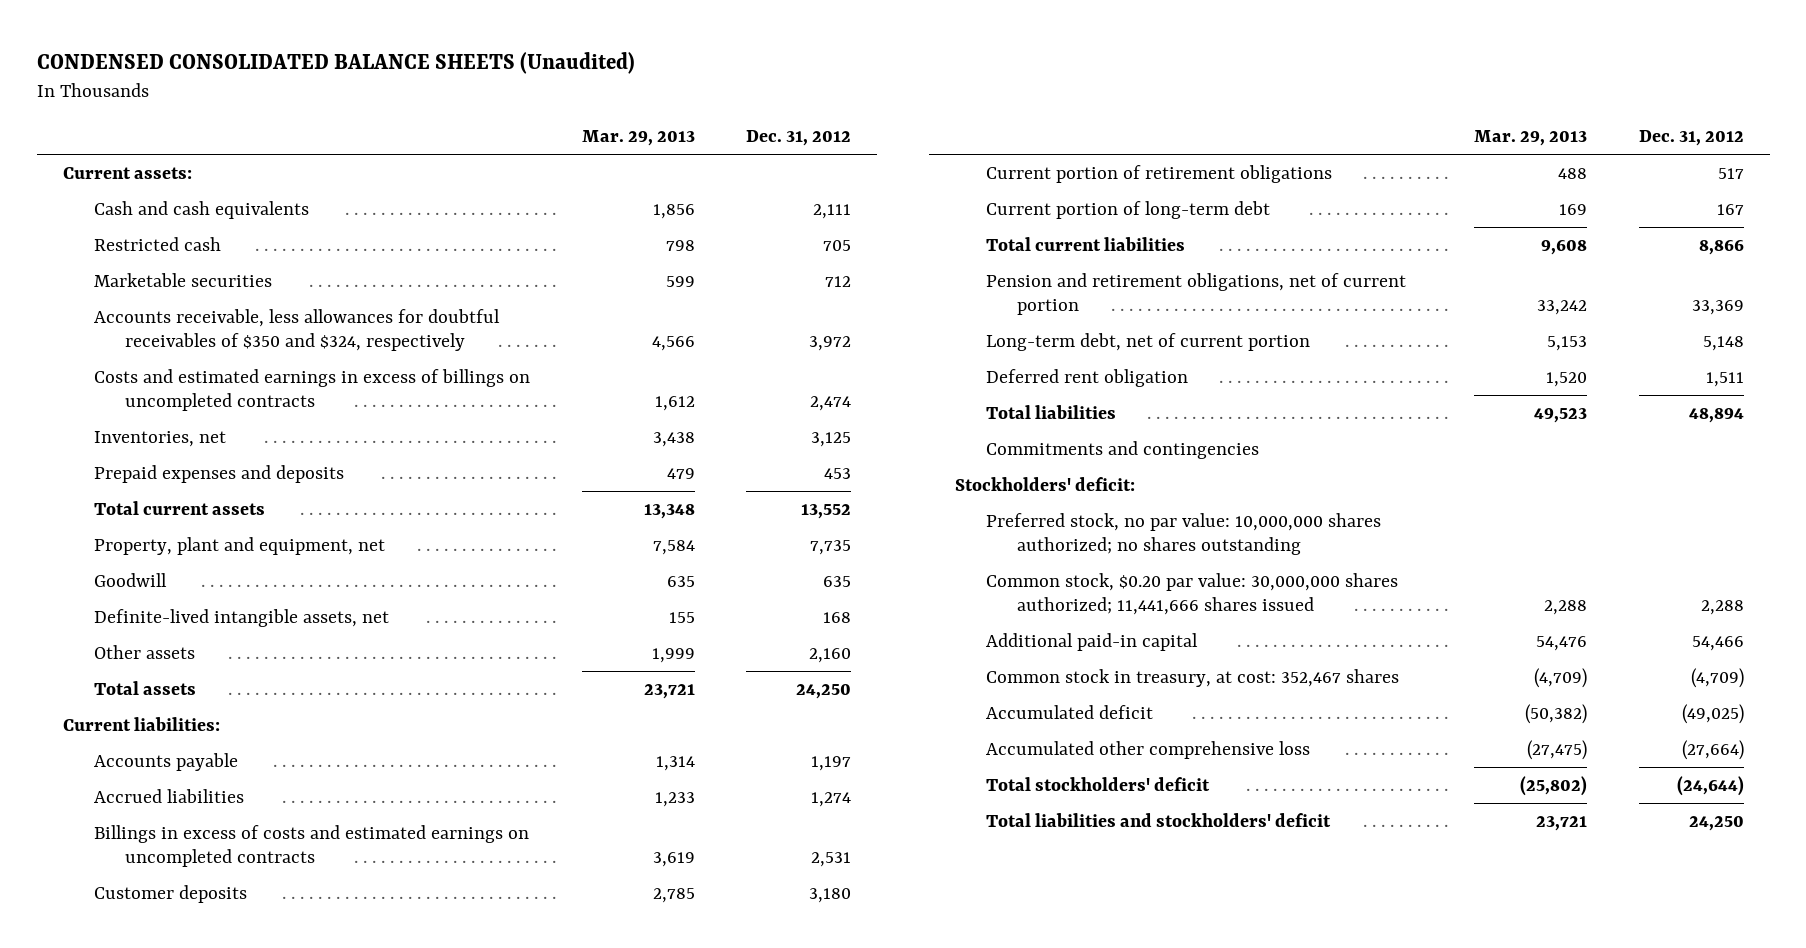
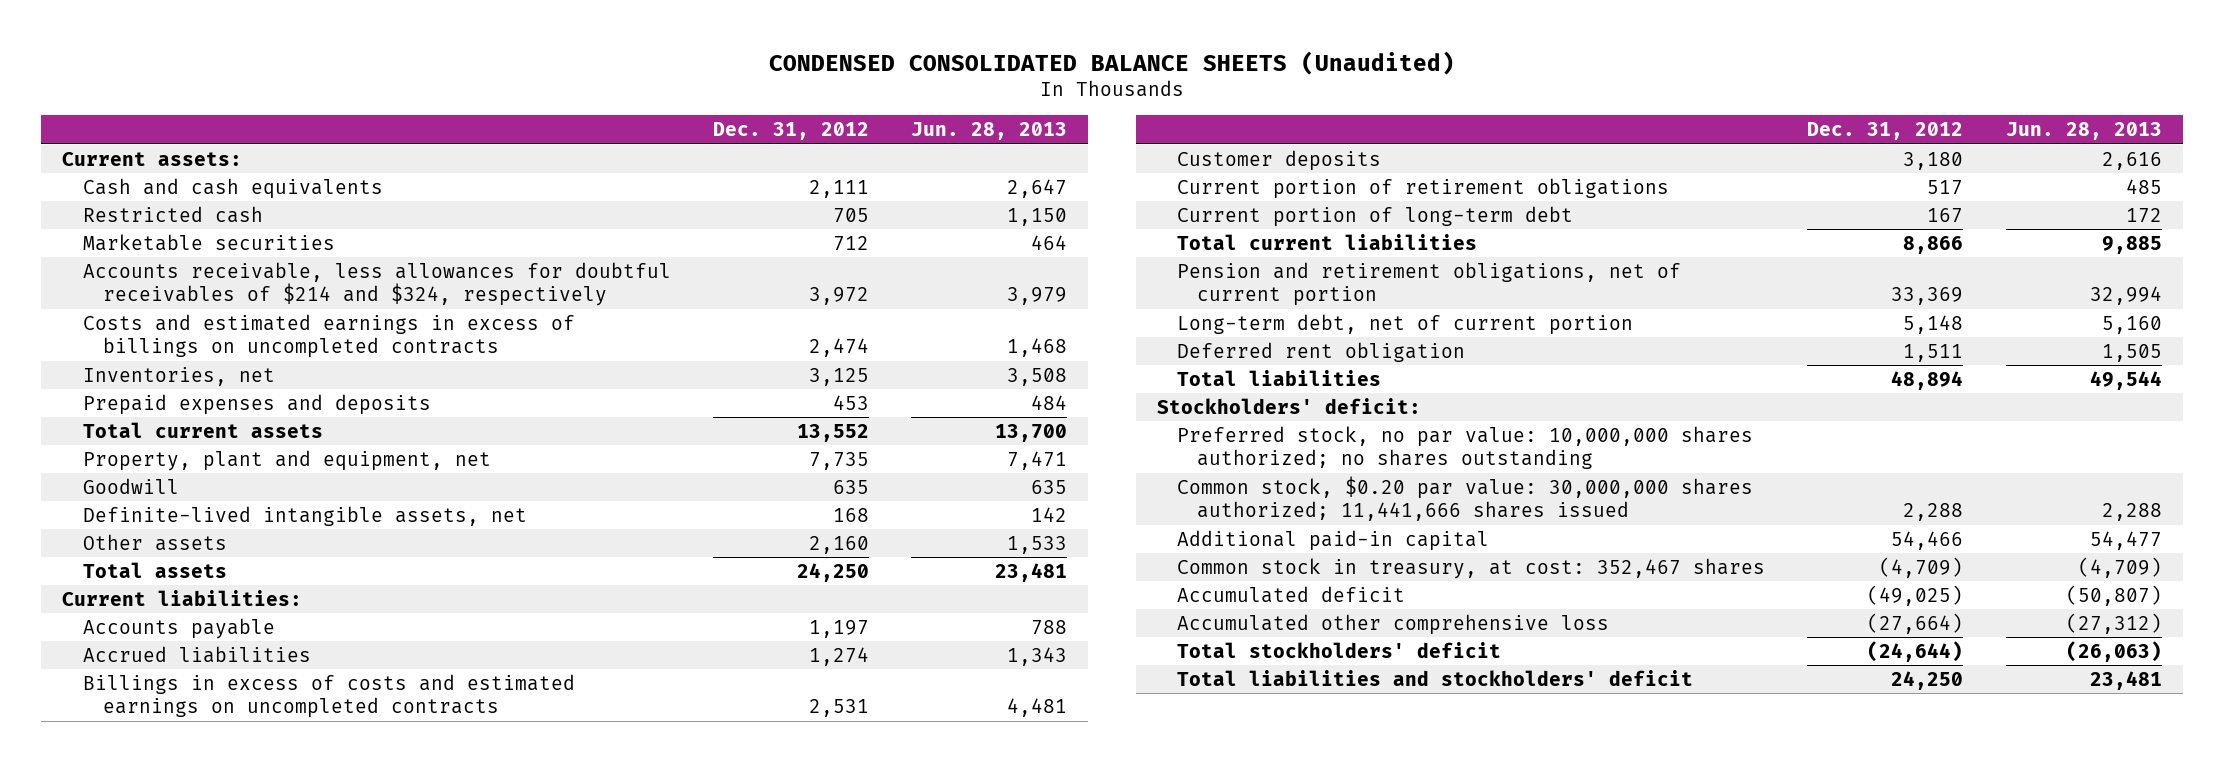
[581,130,695,147] Mar. 29, 2013 -> none
none -> [911,122,1068,141] Jun. 28, 2013
[93,308,500,352] Accounts receivable, less allowances for doubtful receivables of $350 and $324, respectively -> [82,261,671,307] Accounts receivable, less allowances for doubtful receivables of $214 and $324, respectively
[986,440,1260,459] Commitments and contingencies -> none

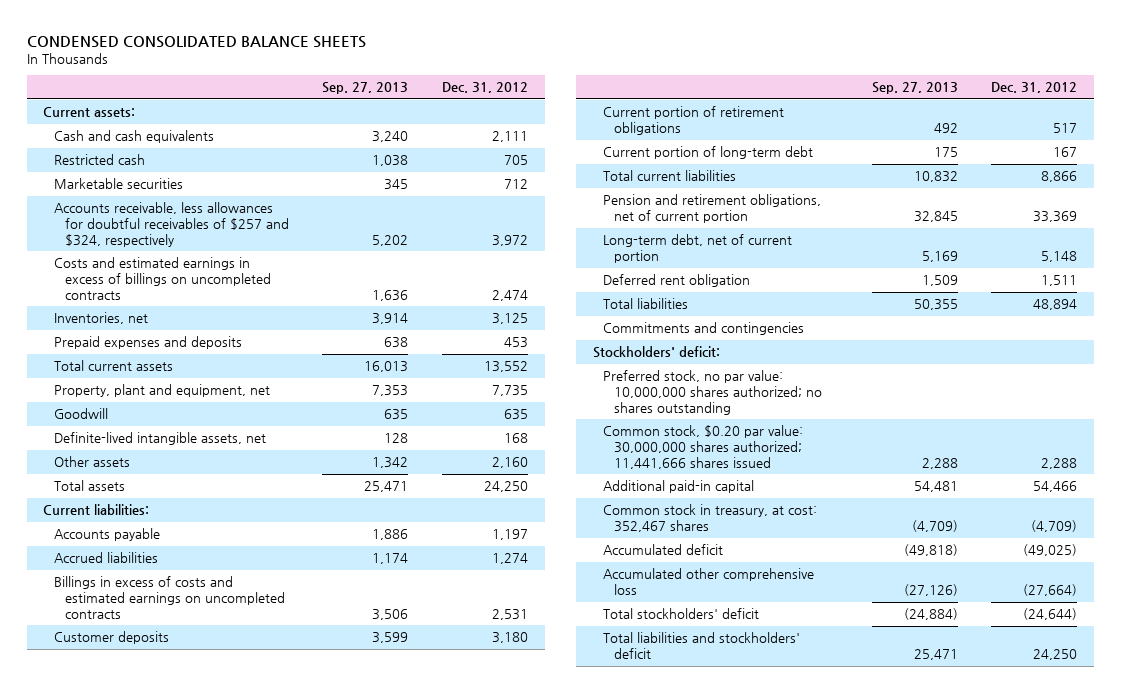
[768,50,1455,75] CONDENSED CONSOLIDATED BALANCE SHEETS (Unaudited) -> [26,35,366,48] CONDENSED CONSOLIDATED BALANCE SHEETS
[911,122,1068,141] Jun. 28, 2013 -> none
none -> [322,82,409,95] Sep. 27, 2013
[82,261,671,307] Accounts receivable, less allowances for doubtful receivables of $214 and $324, respectively -> [54,202,289,247] Accounts receivable, less allowances for doubtful receivables of $257 and $324, respectively
none -> [603,322,805,336] Commitments and contingencies

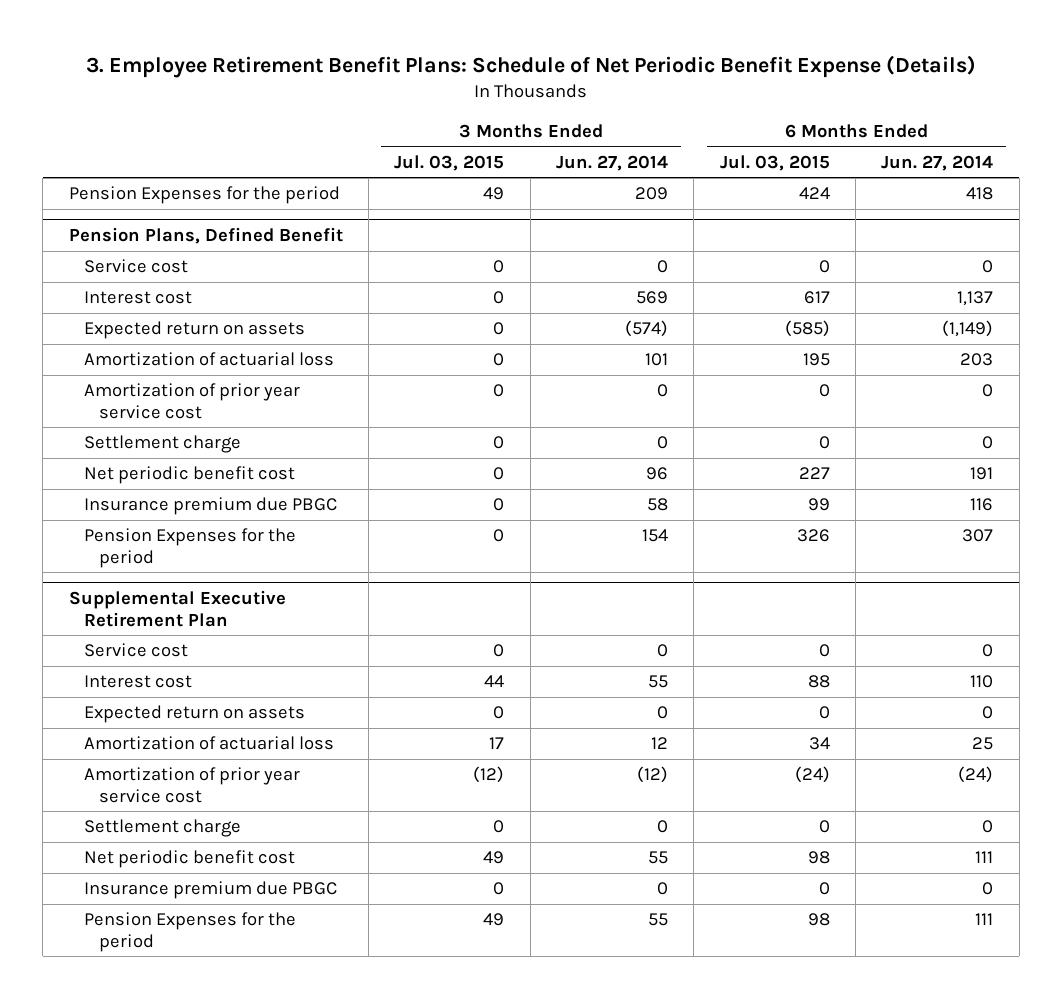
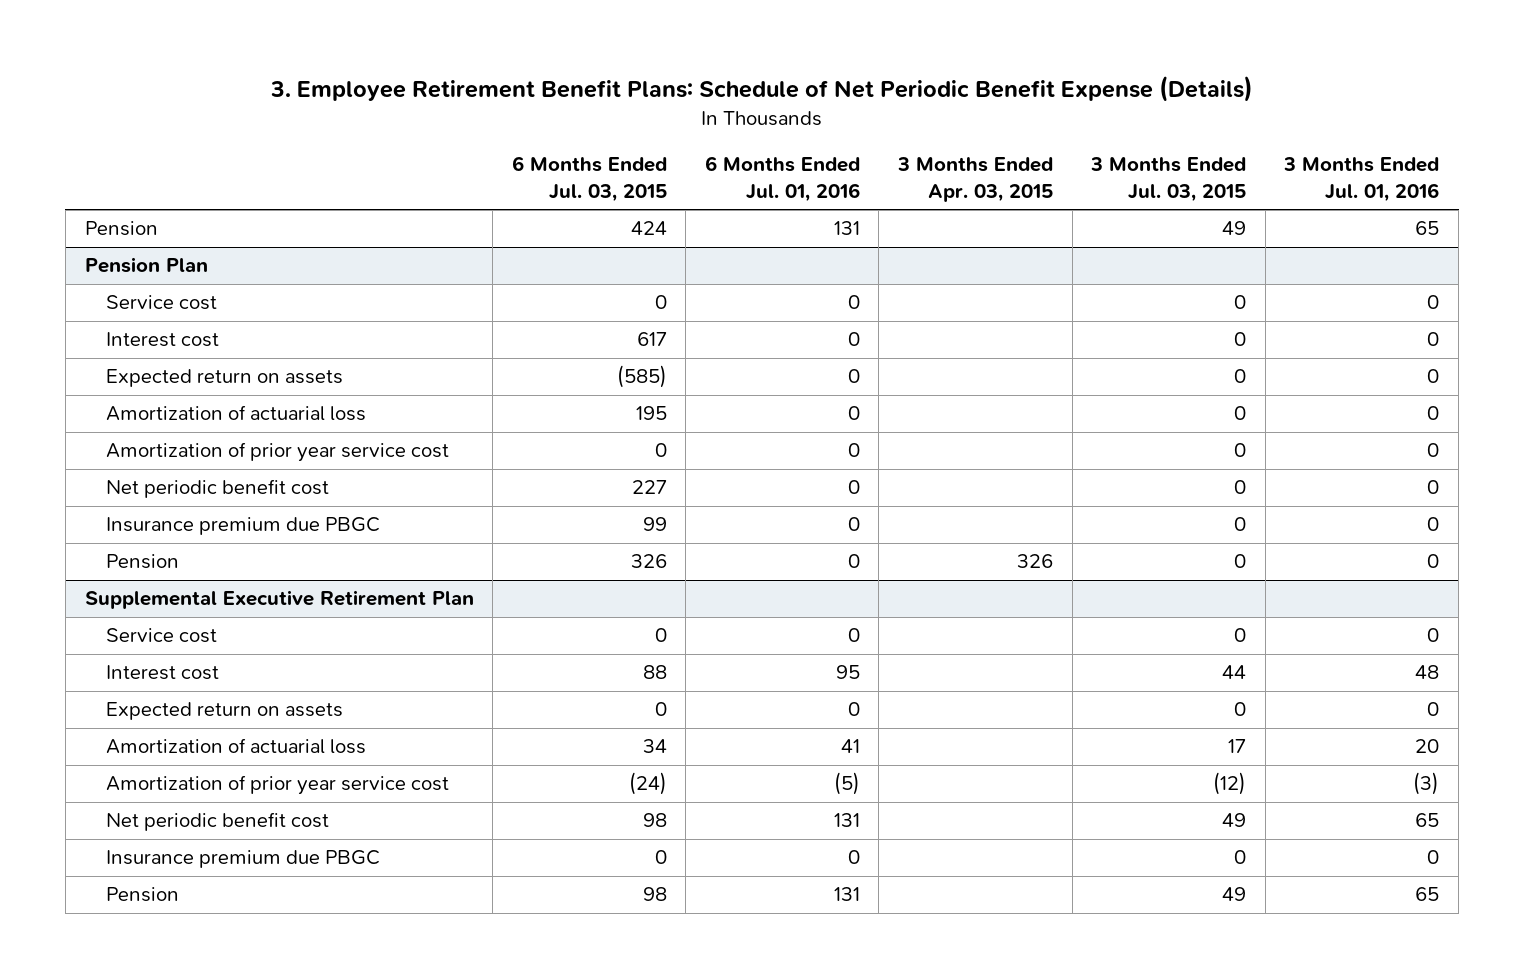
[555,154,668,171] Jun. 27, 2014 -> none
[881,154,994,171] Jun. 27, 2014 -> none
none -> [704,156,860,203] 6 Months Ended Jul. 01, 2016
none -> [897,157,1054,203] 3 Months Ended Apr. 03, 2015
none -> [1283,157,1440,203] 3 Months Ended Jul. 01, 2016
[68,186,340,205] Pension Expenses for the period -> [84,221,158,237] Pension
[68,227,343,245] Pension Plans, Defined Benefit -> [84,257,208,274] Pension Plan
[83,435,241,454] Settlement charge -> none
[83,528,296,568] Pension Expenses for the period -> [105,554,179,570] Pension
[83,819,241,838] Settlement charge -> none
[83,912,296,952] Pension Expenses for the period -> [105,887,179,903] Pension

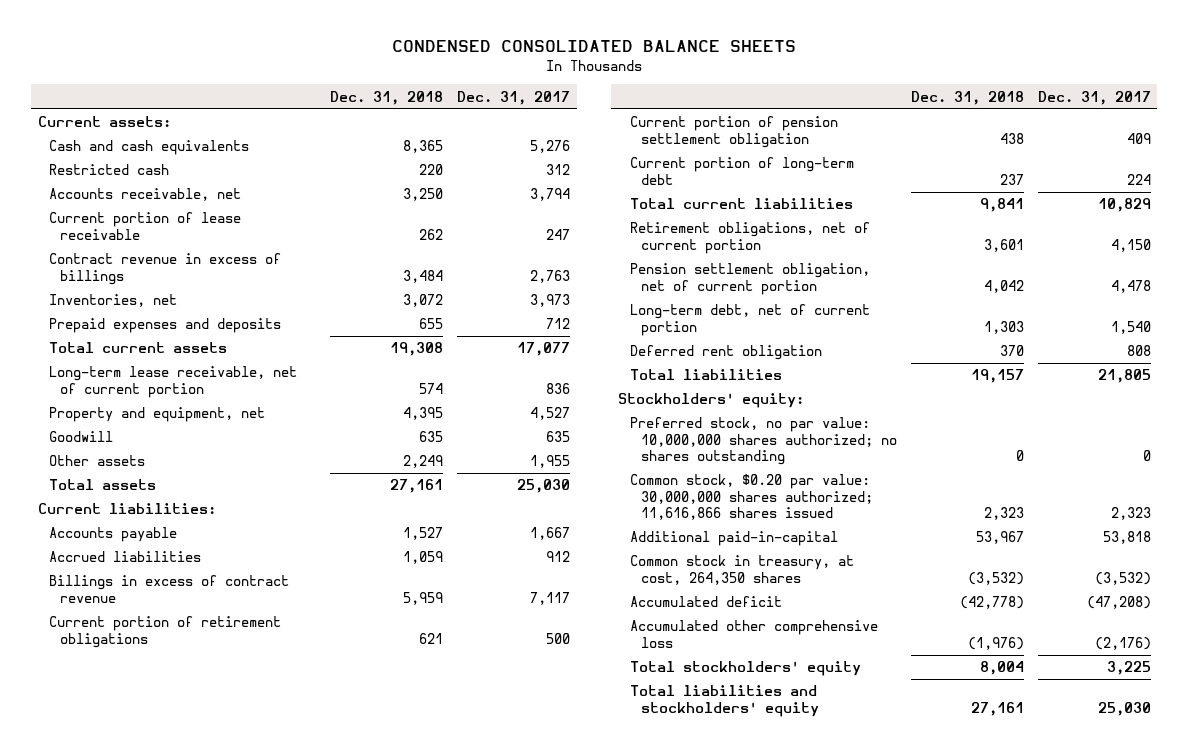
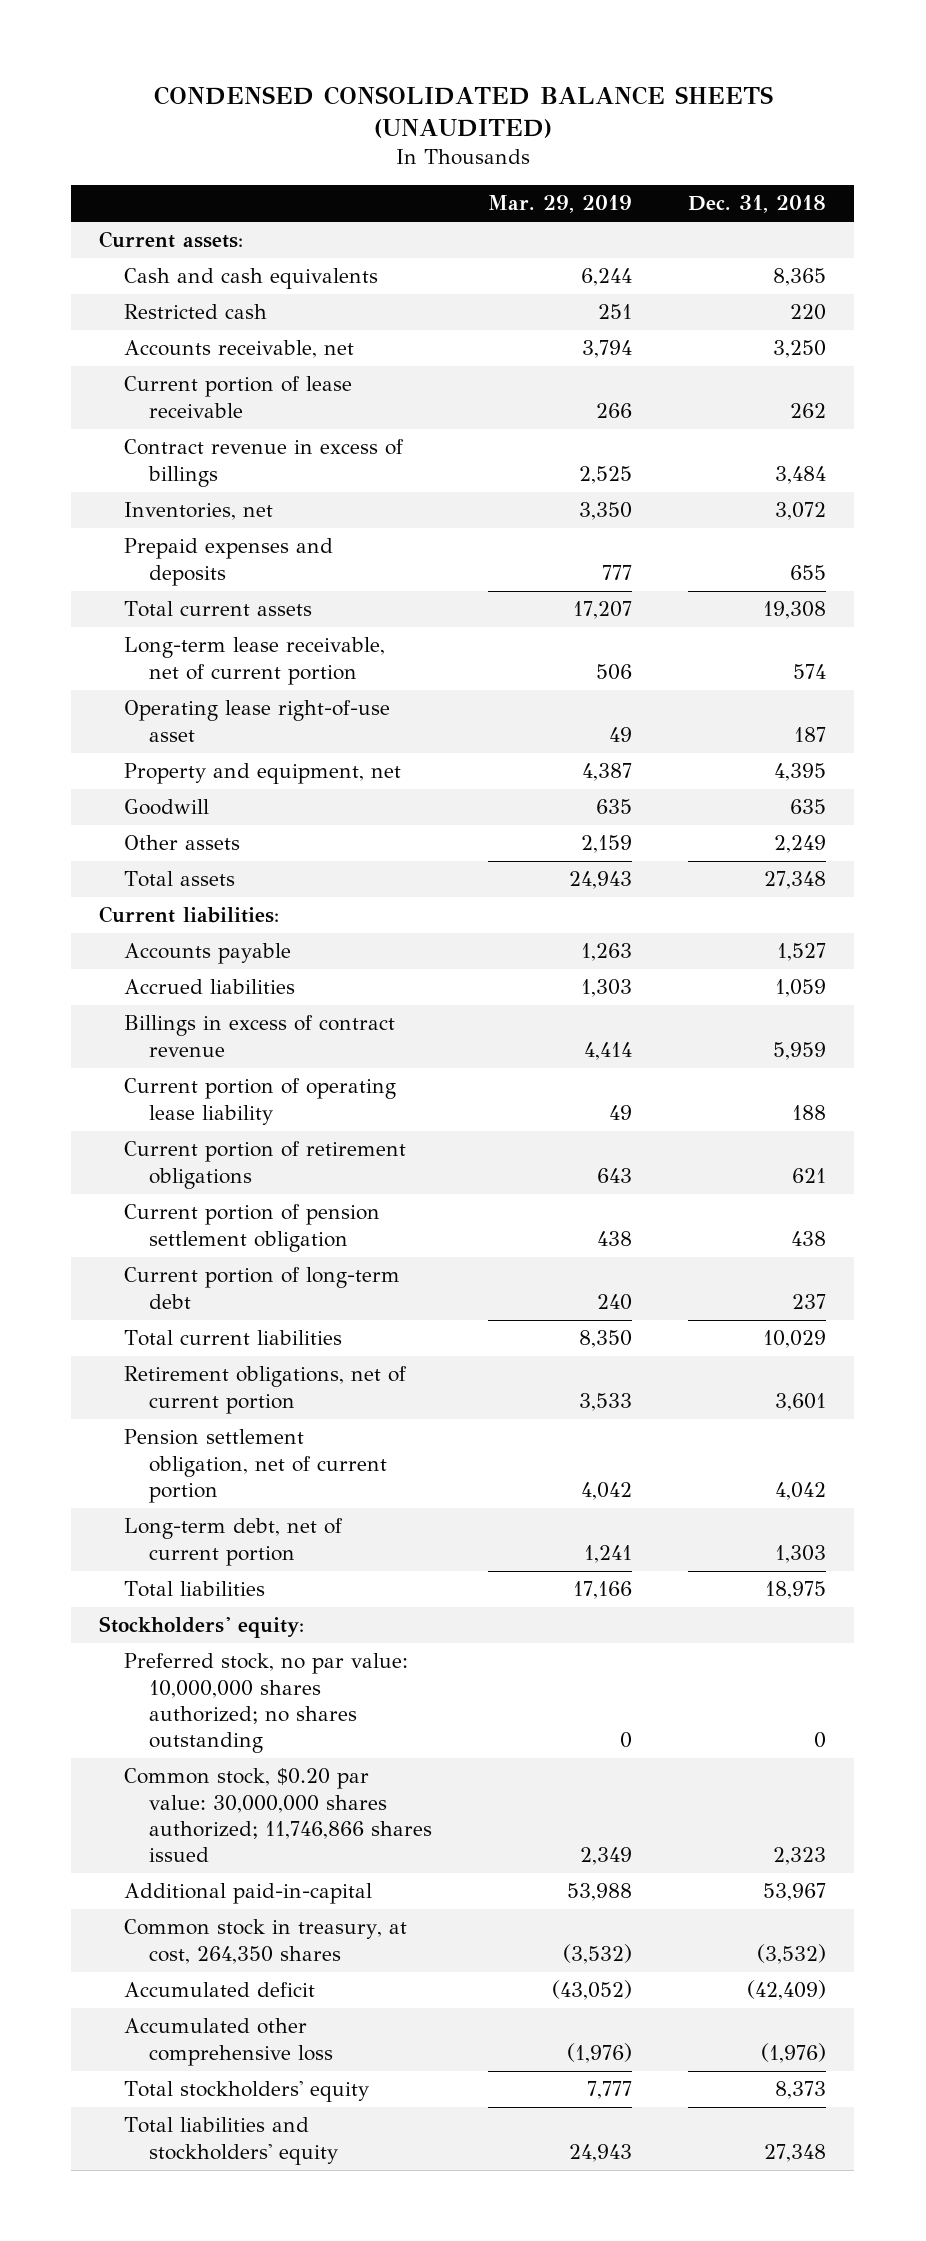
[392,40,797,53] CONDENSED CONSOLIDATED BALANCE SHEETS -> [153,85,773,138] CONDENSED CONSOLIDATED BALANCE SHEETS (UNAUDITED)
[457,90,571,105] Dec. 31, 2017 -> none
none -> [487,195,632,214] Mar. 29, 2019
none -> [124,700,391,742] Operating lease right-of-use asset
[390,479,444,494] 27,161 -> [764,871,827,890] 27,348
none -> [124,1078,397,1125] Current portion of operating lease liability
[979,198,1024,213] 9,841 -> [763,1330,827,1349] 10,029
[629,345,822,361] Deferred rent obligation -> none
[970,369,1024,384] 19,157 -> [765,1581,827,1600] 18,975
[629,474,873,520] Common stock, $0.20 par value: 30,000,000 shares authorized; 11,616,866 shares issued -> [124,1768,432,1863] Common stock, $0.20 par value: 30,000,000 shares authorized; 11,746,866 shares issued
[959,596,1024,610] (42,778) -> [747,1980,827,2001] (42,409)
[979,661,1024,676] 8,004 -> [775,2081,827,2100] 8,373
[970,701,1024,716] 27,161 -> [764,2143,827,2162] 27,348

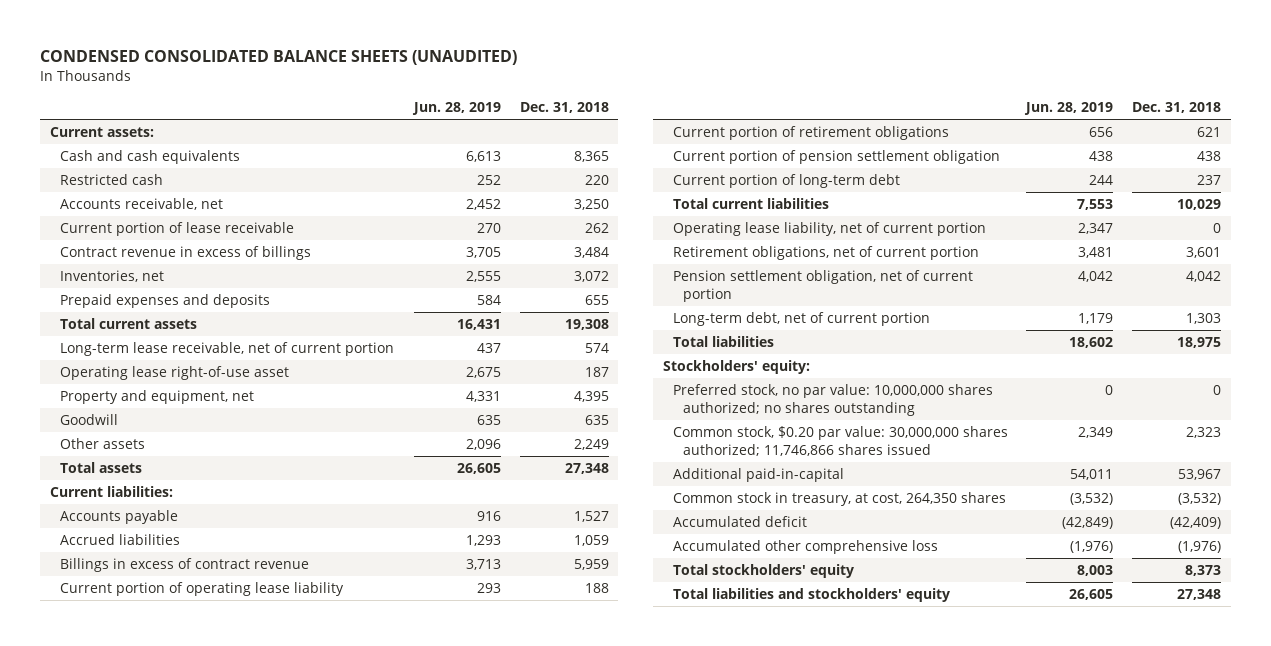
[487,195,632,214] Mar. 29, 2019 -> none
none -> [411,102,501,116] Jun. 28, 2019
none -> [672,222,986,237] Operating lease liability, net of current portion

